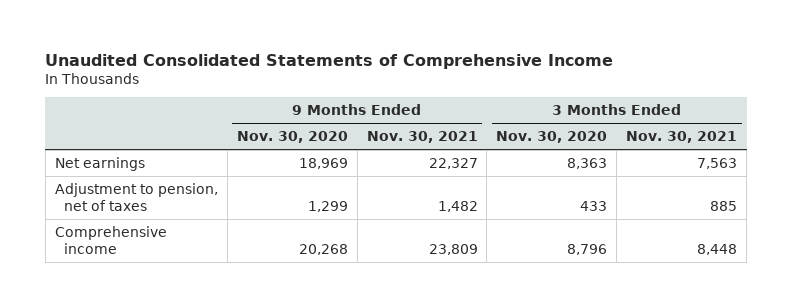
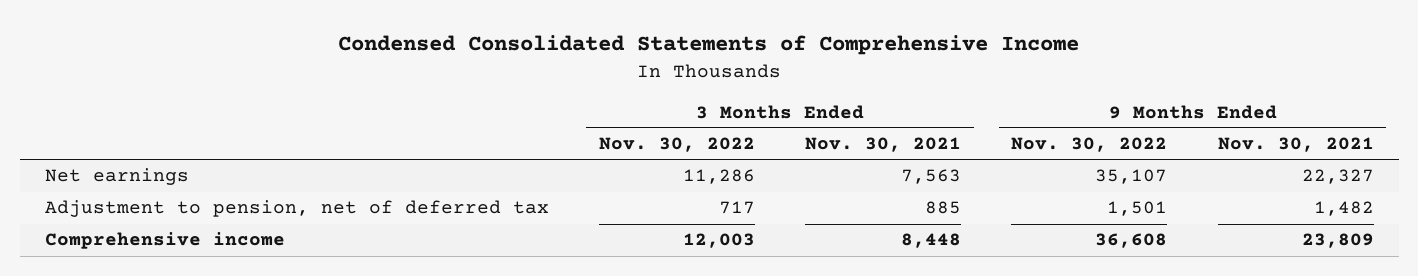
[45,53,614,69] Unaudited Consolidated Statements of Comprehensive Income -> [338,35,1080,56] Condensed Consolidated Statements of Comprehensive Income
[236,131,348,144] Nov. 30, 2020 -> none
[496,131,608,144] Nov. 30, 2020 -> none
none -> [599,137,756,153] Nov. 30, 2022
none -> [1011,137,1168,153] Nov. 30, 2022
[54,182,218,211] Adjustment to pension, net of taxes -> [44,200,549,218] Adjustment to pension, net of deferred tax

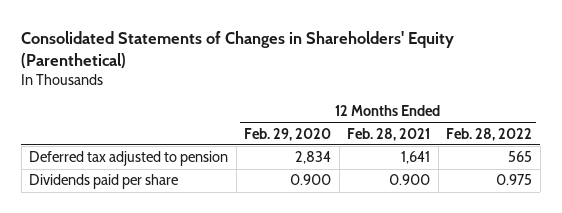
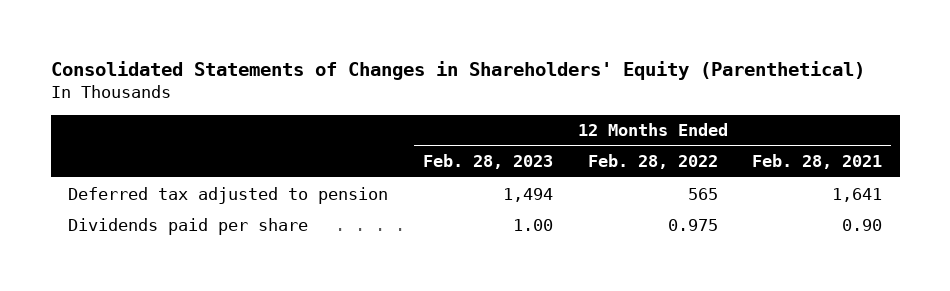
[244,127,332,141] Feb. 29, 2020 -> none
none -> [422,154,553,170] Feb. 28, 2023
[389,174,431,186] 0.900 -> [842,218,883,231] 0.90

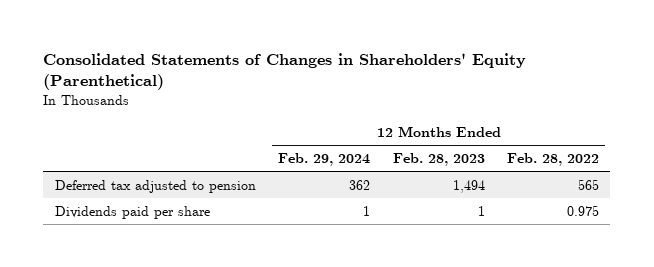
[752,154,883,170] Feb. 28, 2021 -> none
none -> [278,152,371,166] Feb. 29, 2024
[512,218,553,231] 1.00 -> [477,205,485,216] 1

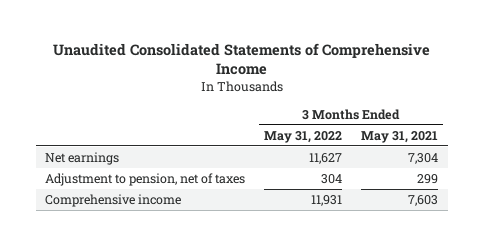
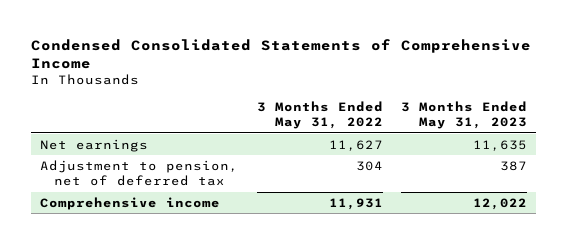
[52,43,430,76] Unaudited Consolidated Statements of Comprehensive Income -> [31,38,532,70] Condensed Consolidated Statements of Comprehensive Income
[361,130,439,143] May 31, 2021 -> none
none -> [401,101,528,130] 3 Months Ended May 31, 2023
[45,173,246,187] Adjustment to pension, net of taxes -> [40,159,239,187] Adjustment to pension, net of deferred tax

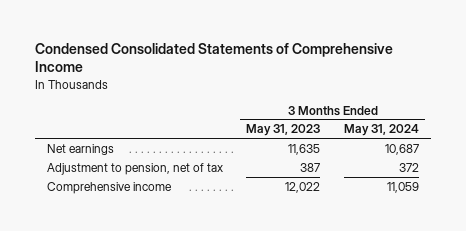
[256,101,383,130] 3 Months Ended May 31, 2022 -> none
none -> [344,124,420,137] May 31, 2024
[40,159,239,187] Adjustment to pension, net of deferred tax -> [46,162,223,175] Adjustment to pension, net of tax

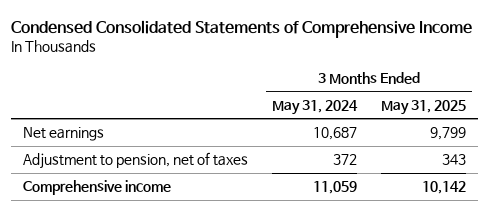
[246,124,321,137] May 31, 2023 -> none
none -> [381,100,467,116] May 31, 2025
[46,162,223,175] Adjustment to pension, net of tax -> [23,152,249,170] Adjustment to pension, net of taxes

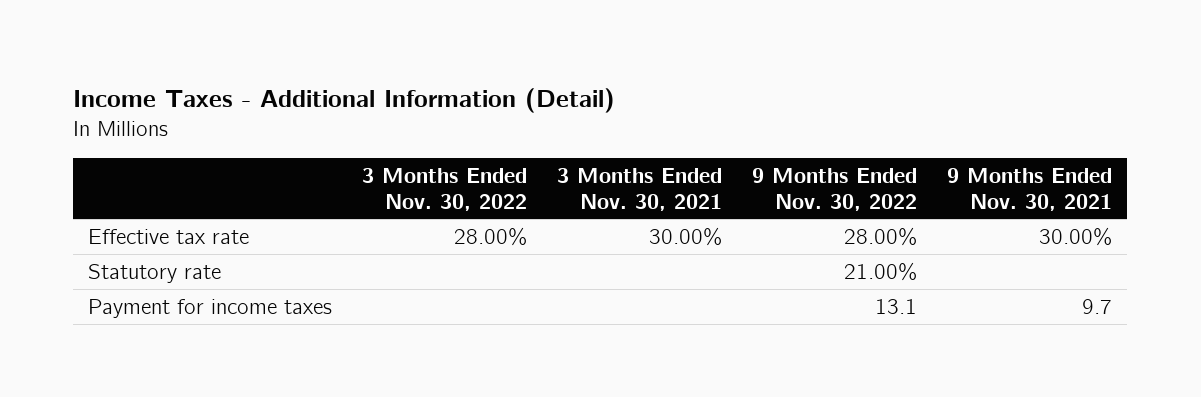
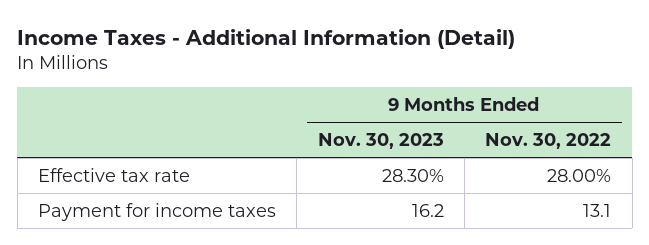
[362,167,528,211] 3 Months Ended Nov. 30, 2022 -> none
[557,167,723,211] 3 Months Ended Nov. 30, 2021 -> none
[947,167,1113,211] 9 Months Ended Nov. 30, 2021 -> none
none -> [317,133,444,150] Nov. 30, 2023
[88,263,222,283] Statutory rate -> none

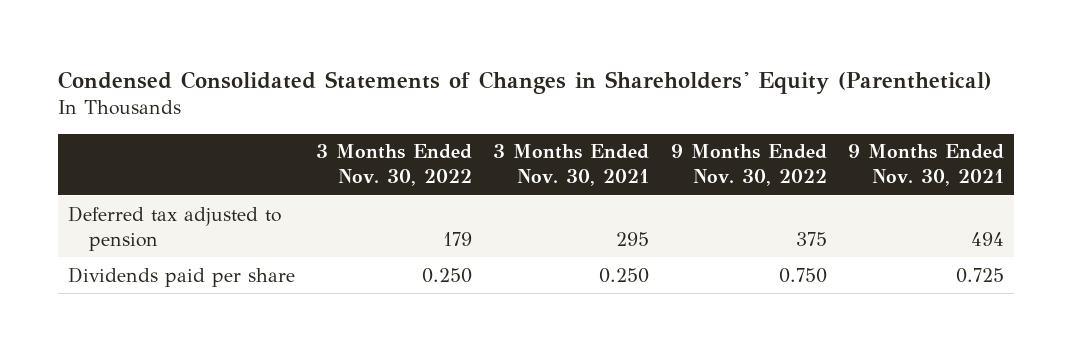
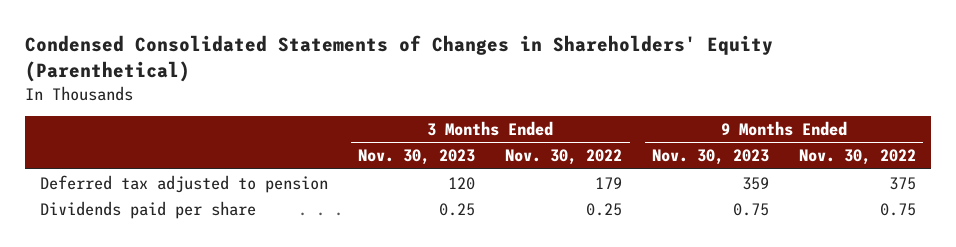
[493,144,650,187] 3 Months Ended Nov. 30, 2021 -> none
[847,144,1004,187] 9 Months Ended Nov. 30, 2021 -> none
none -> [358,149,476,166] Nov. 30, 2023
none -> [652,149,770,166] Nov. 30, 2023
[422,267,473,283] 0.250 -> [586,202,623,216] 0.25
[778,267,827,283] 0.750 -> [879,202,916,216] 0.75

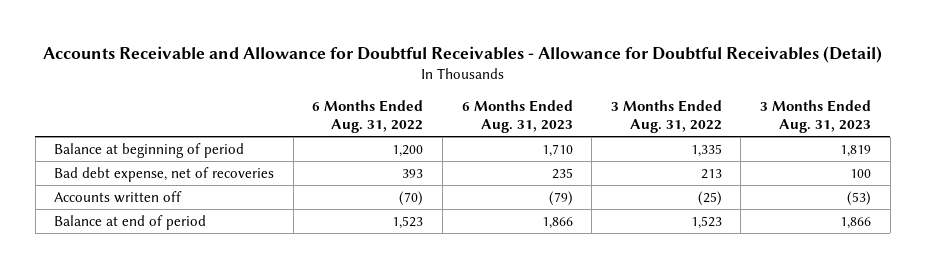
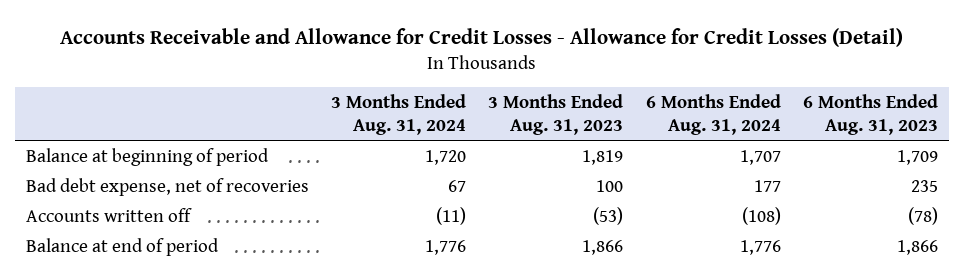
[42,45,882,63] Accounts Receivable and Allowance for Doubtful Receivables - Allowance for Doubtful Receivables (Detail) -> [59,27,903,47] Accounts Receivable and Allowance for Credit Losses - Allowance for Credit Losses (Detail)
[312,100,424,134] 6 Months Ended Aug. 31, 2022 -> none
[610,100,722,134] 3 Months Ended Aug. 31, 2022 -> none
none -> [331,93,467,135] 3 Months Ended Aug. 31, 2024
none -> [645,93,781,135] 6 Months Ended Aug. 31, 2024
[541,144,573,158] 1,710 -> [896,149,938,165] 1,709
[548,191,573,207] (79) -> [907,206,938,225] (78)

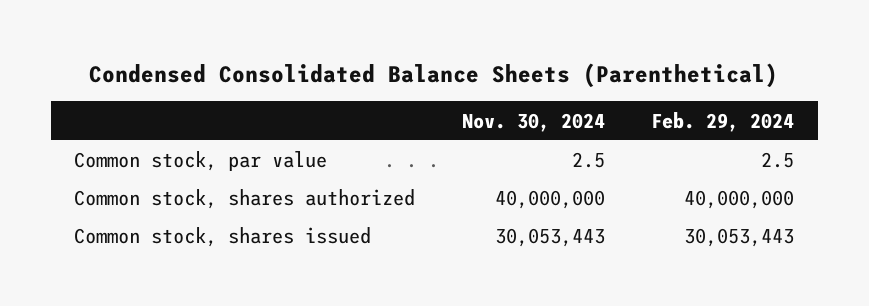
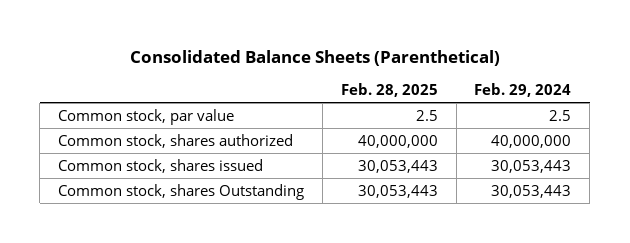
[89,62,779,88] Condensed Consolidated Balance Sheets (Parenthetical) -> [129,49,500,66] Consolidated Balance Sheets (Parenthetical)
[461,112,605,132] Nov. 30, 2024 -> none
none -> [340,83,438,98] Feb. 28, 2025
none -> [58,183,305,200] Common stock, shares Outstanding

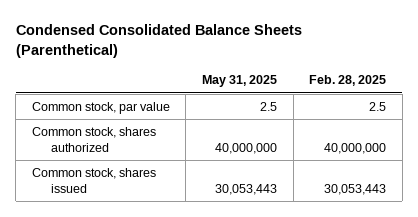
[129,49,500,66] Consolidated Balance Sheets (Parenthetical) -> [15,24,302,58] Condensed Consolidated Balance Sheets (Parenthetical)
[474,83,572,98] Feb. 29, 2024 -> none
none -> [201,75,277,88] May 31, 2025
[58,183,305,200] Common stock, shares Outstanding -> none

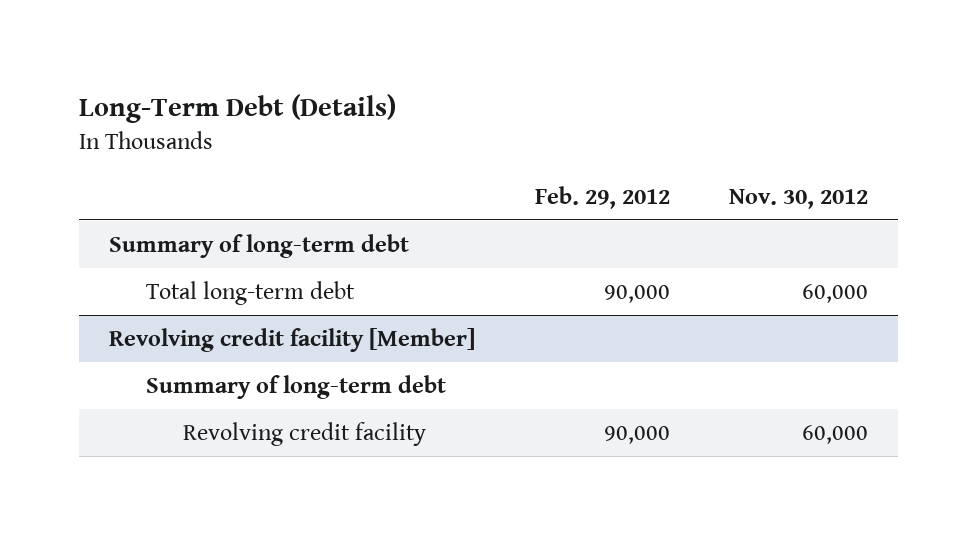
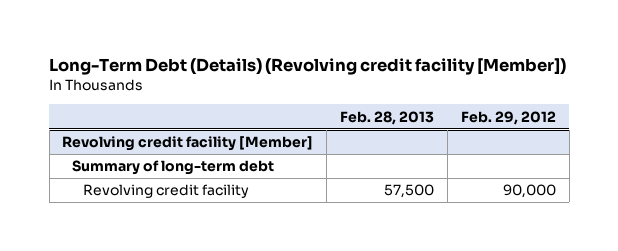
[79,94,397,124] Long-Term Debt (Details) -> [49,58,567,76] Long-Term Debt (Details) (Revolving credit facility [Member])
[729,188,869,209] Nov. 30, 2012 -> none
none -> [340,110,435,125] Feb. 28, 2013
[108,233,409,258] Summary of long-term debt -> none
[146,280,356,305] Total long-term debt -> none

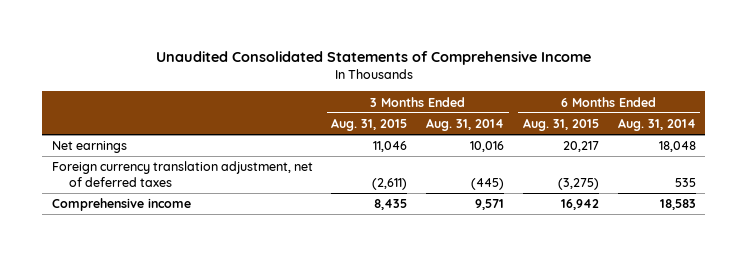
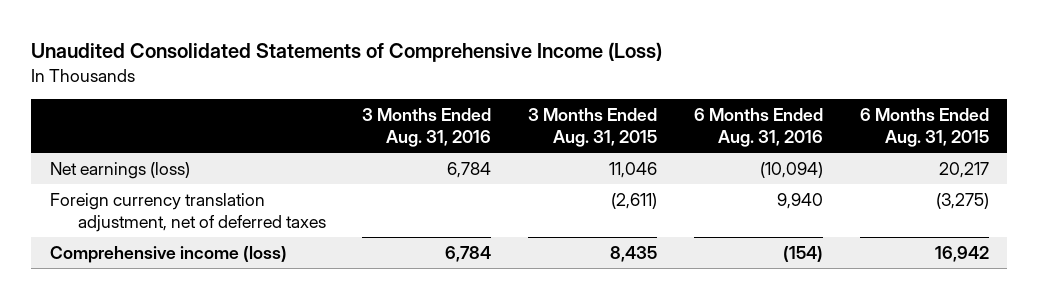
[155,50,591,65] Unaudited Consolidated Statements of Comprehensive Income -> [31,42,663,63] Unaudited Consolidated Statements of Comprehensive Income (Loss)
[426,117,505,131] Aug. 31, 2014 -> none
[617,117,696,131] Aug. 31, 2014 -> none
none -> [362,108,492,148] 3 Months Ended Aug. 31, 2016
none -> [694,108,824,148] 6 Months Ended Aug. 31, 2016
[51,141,127,154] Net earnings -> [49,162,190,180] Net earnings (loss)
[51,198,191,212] Comprehensive income -> [49,246,287,264] Comprehensive income (loss)

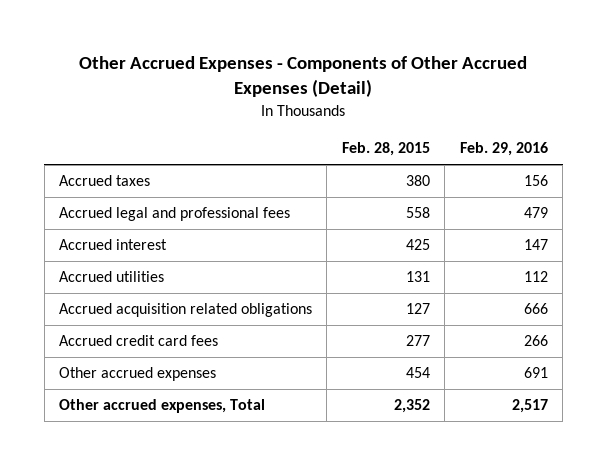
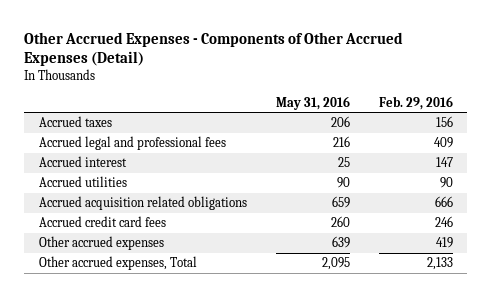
[341,142,430,157] Feb. 28, 2015 -> none
none -> [275,95,350,110] May 31, 2016
[523,207,548,219] 479 -> [433,137,453,149] 409
[523,271,548,283] 112 -> [439,177,453,189] 90
[523,335,548,347] 266 -> [434,216,453,228] 246
[523,367,548,379] 691 -> [435,237,453,249] 419
[511,399,548,414] 2,517 -> [426,257,453,271] 2,133

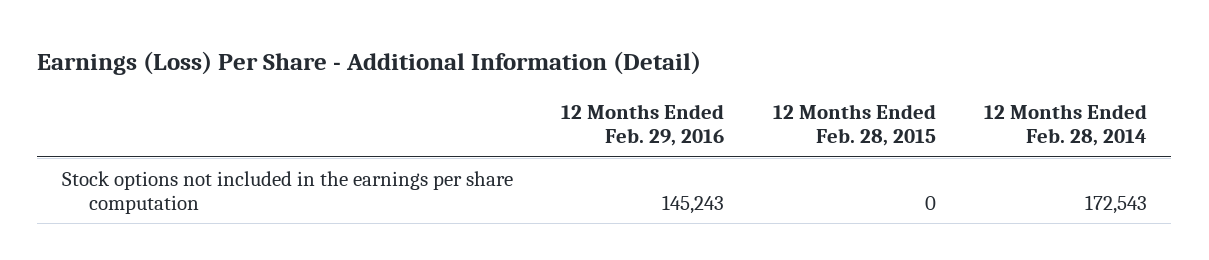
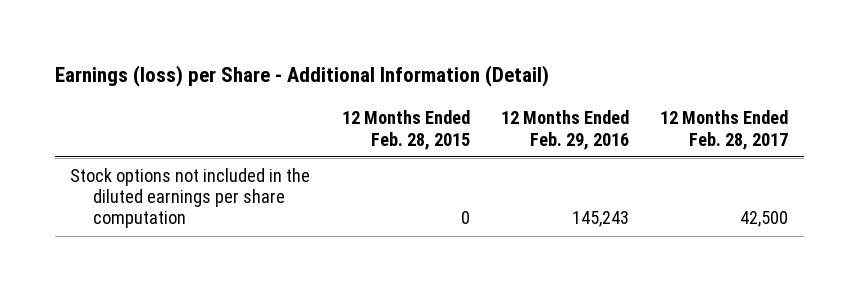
[37,51,702,76] Earnings (Loss) Per Share - Additional Information (Detail) -> [54,65,549,88] Earnings (loss) per Share - Additional Information (Detail)
[984,104,1148,147] 12 Months Ended Feb. 28, 2014 -> none
none -> [660,110,789,150] 12 Months Ended Feb. 28, 2017
[61,170,513,214] Stock options not included in the earnings per share computation -> [70,168,311,229] Stock options not included in the diluted earnings per share computation

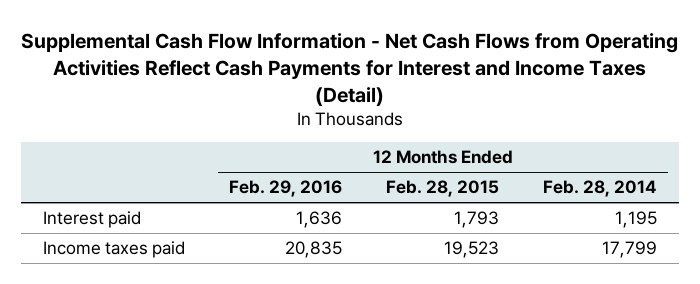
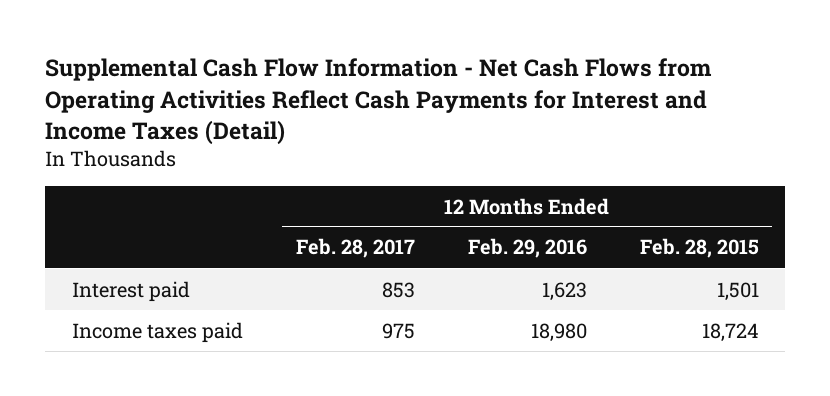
[543,180,658,198] Feb. 28, 2014 -> none
none -> [295,238,415,259] Feb. 28, 2017
[295,211,342,229] 1,636 -> [541,281,587,301] 1,623
[454,211,500,229] 1,793 -> [716,281,759,301] 1,501
[284,241,342,259] 20,835 -> [530,322,587,342] 18,980
[444,241,500,259] 19,523 -> [701,322,759,342] 18,724

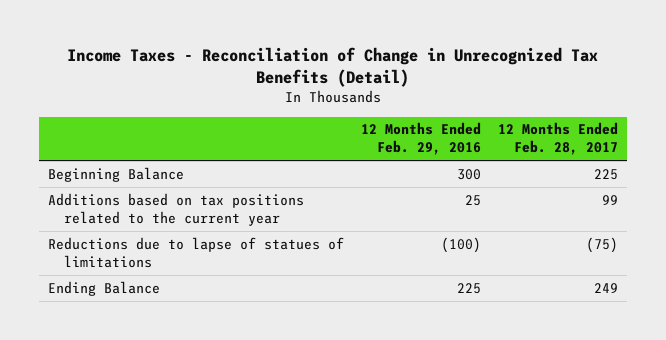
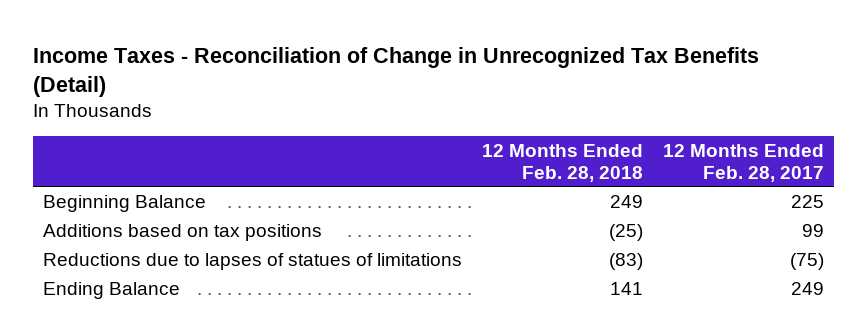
[360,122,481,156] 12 Months Ended Feb. 29, 2016 -> none
none -> [482,143,644,182] 12 Months Ended Feb. 28, 2018
[47,192,304,226] Additions based on tax positions related to the current year -> [43,223,323,241] Additions based on tax positions
[47,236,344,268] Reductions due to lapse of statues of limitations -> [43,252,463,270] Reductions due to lapses of statues of limitations

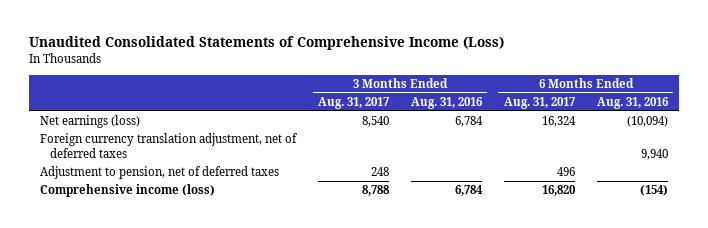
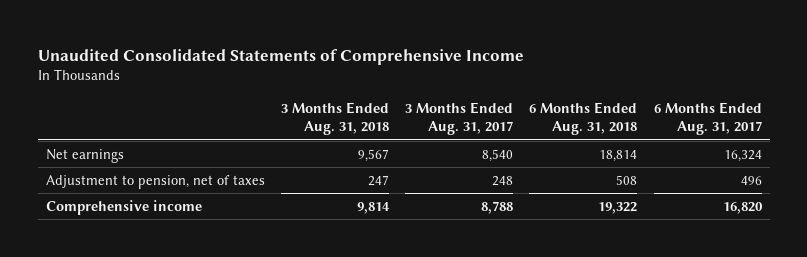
[29,36,505,51] Unaudited Consolidated Statements of Comprehensive Income (Loss) -> [37,48,524,65] Unaudited Consolidated Statements of Comprehensive Income
[410,96,483,109] Aug. 31, 2016 -> none
[596,96,669,109] Aug. 31, 2016 -> none
none -> [281,101,390,136] 3 Months Ended Aug. 31, 2018
none -> [529,101,638,136] 6 Months Ended Aug. 31, 2018
[40,133,299,159] Foreign currency translation adjustment, net of deferred taxes -> none
[40,115,141,129] Net earnings (loss) -> [45,148,124,163] Net earnings
[40,166,280,180] Adjustment to pension, net of deferred taxes -> [45,174,265,189] Adjustment to pension, net of taxes
[40,184,216,198] Comprehensive income (loss) -> [45,199,202,215] Comprehensive income

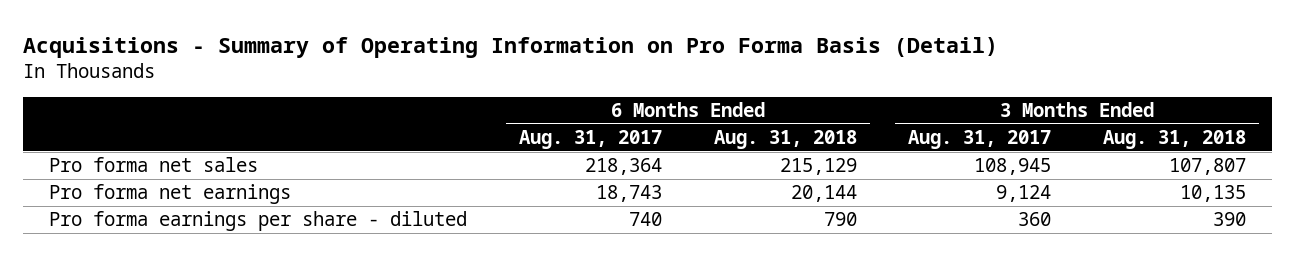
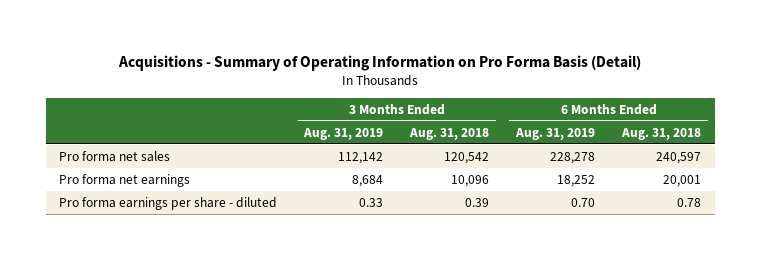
[518,130,662,150] Aug. 31, 2017 -> none
[908,130,1052,150] Aug. 31, 2017 -> none
none -> [303,127,384,140] Aug. 31, 2019
none -> [515,127,596,140] Aug. 31, 2019
[779,158,857,176] 215,129 -> [656,151,702,164] 240,597
[1168,158,1246,176] 107,807 -> [444,151,490,164] 120,542
[790,185,857,203] 20,144 -> [663,174,702,187] 20,001
[1179,185,1246,203] 10,135 -> [451,174,490,187] 10,096
[823,212,857,227] 790 -> [677,197,702,207] 0.78
[1212,212,1246,227] 390 -> [465,197,490,207] 0.39

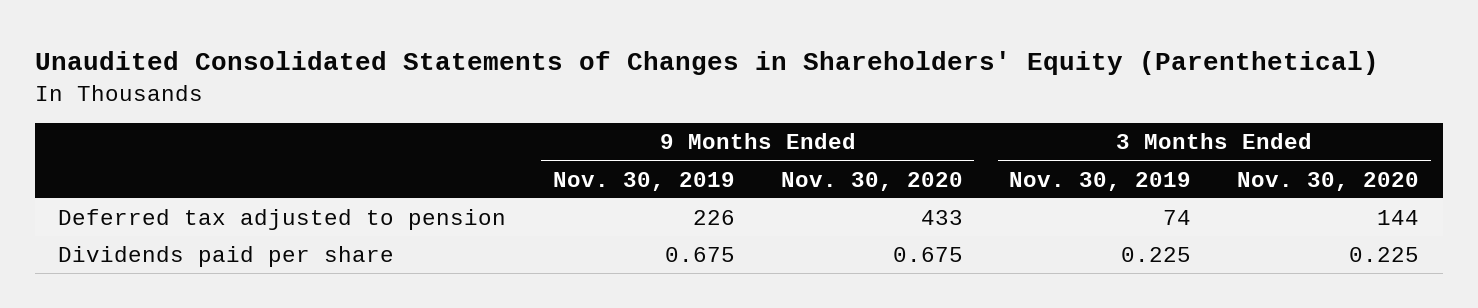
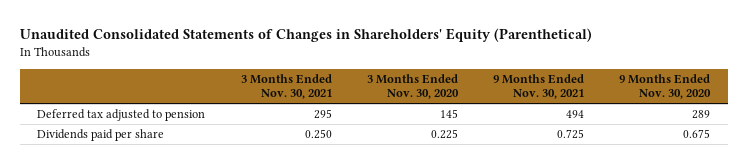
[552,171,735,191] Nov. 30, 2019 -> none
[1009,171,1192,191] Nov. 30, 2019 -> none
none -> [240,73,332,100] 3 Months Ended Nov. 30, 2021
none -> [492,73,584,100] 9 Months Ended Nov. 30, 2021
[920,210,963,226] 433 -> [692,110,711,120] 289
[1377,210,1420,226] 144 -> [439,109,458,119] 145

